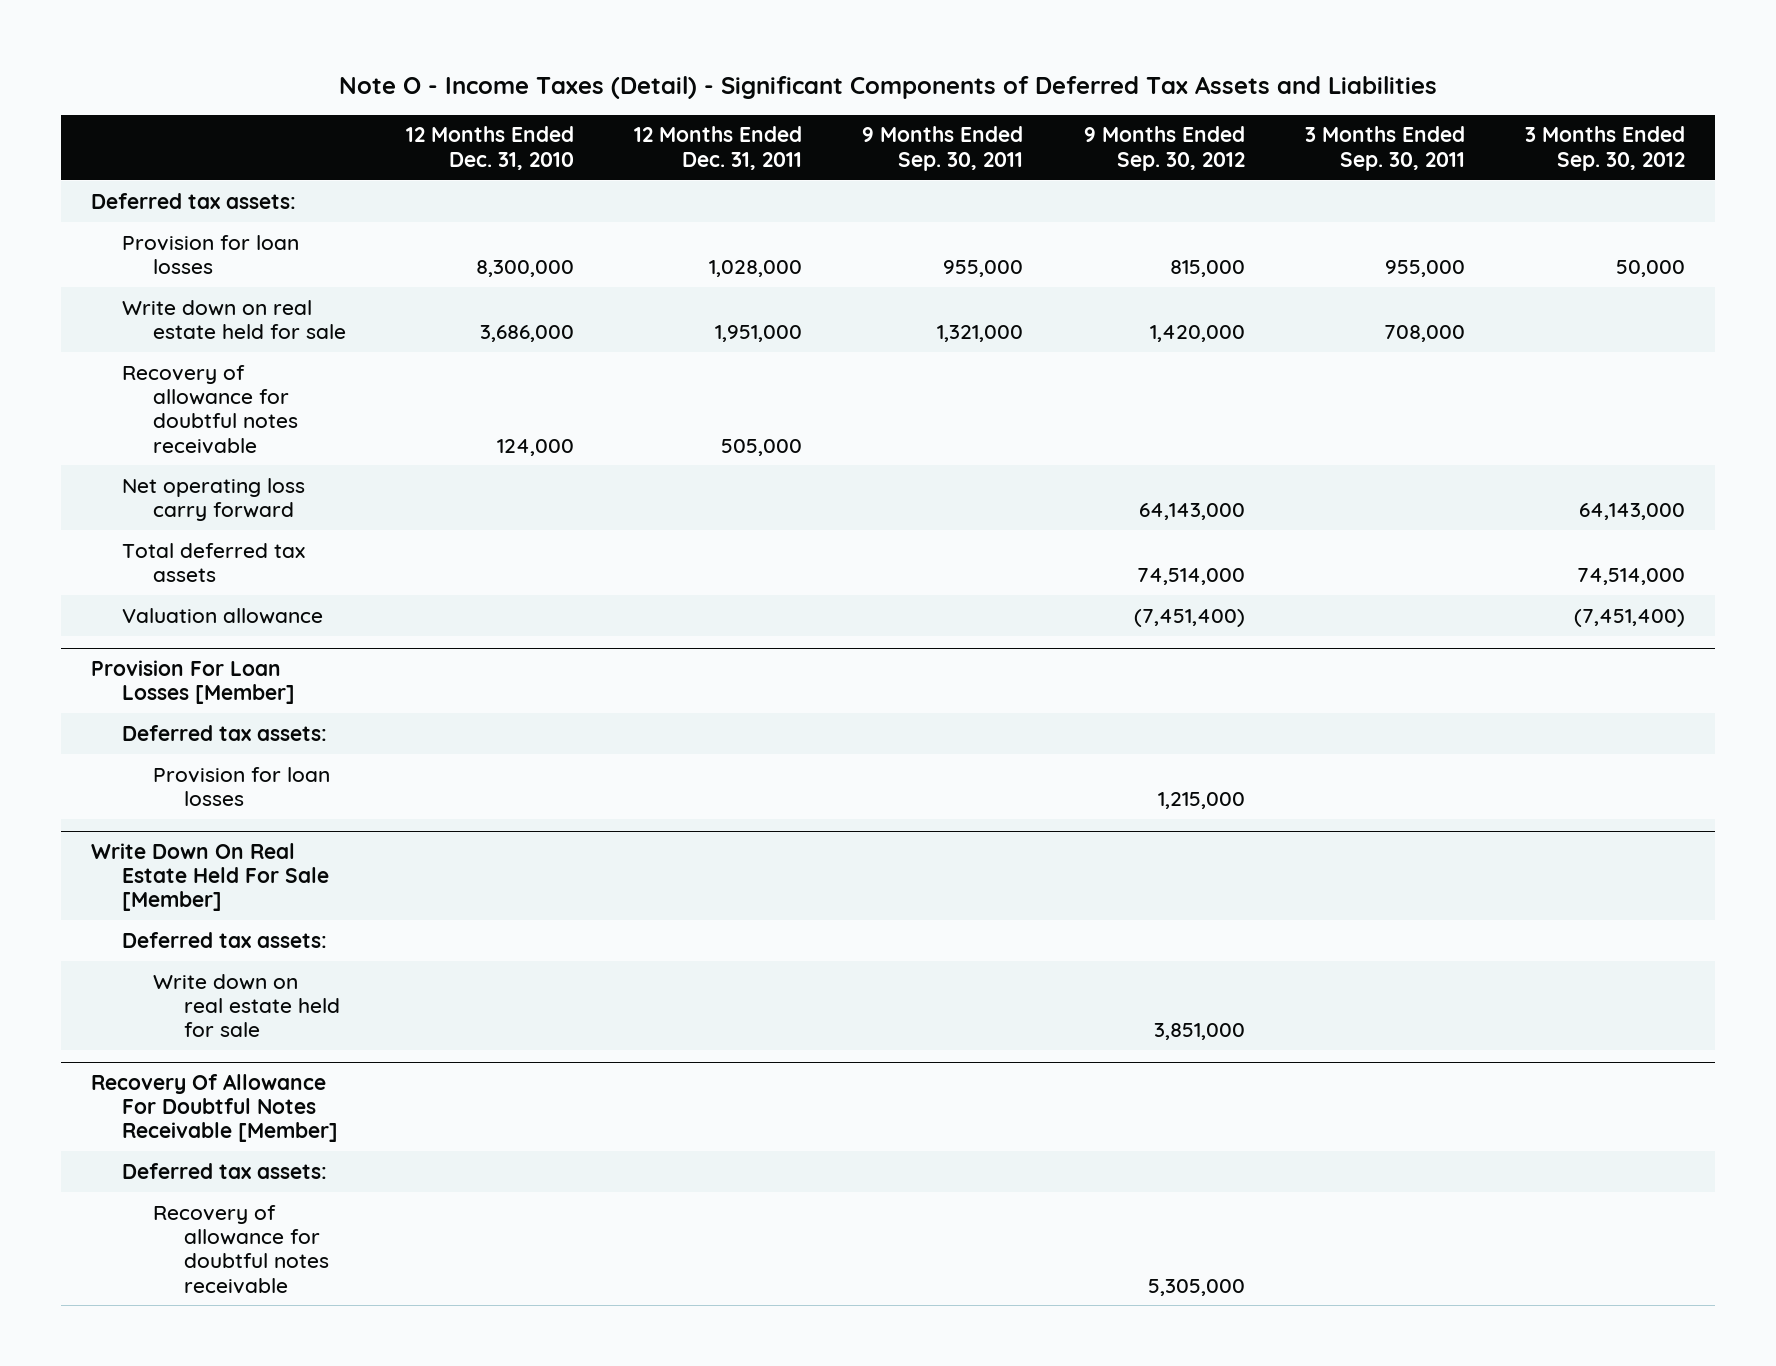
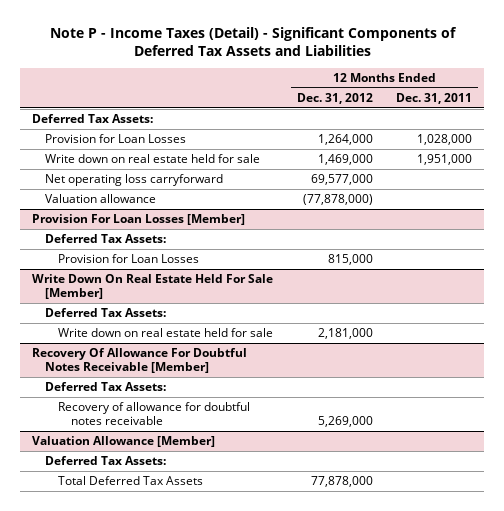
[339,75,1438,99] Note O - Income Taxes (Detail) - Significant Components of Deferred Tax Assets and Liabilities -> [50,27,458,57] Note P - Income Taxes (Detail) - Significant Components of Deferred Tax Assets and Liabilities
[406,126,575,170] 12 Months Ended Dec. 31, 2010 -> none
[862,126,1024,171] 9 Months Ended Sep. 30, 2011 -> none
[1083,126,1245,171] 9 Months Ended Sep. 30, 2012 -> none
[1304,126,1465,171] 3 Months Ended Sep. 30, 2011 -> none
[1524,126,1685,171] 3 Months Ended Sep. 30, 2012 -> none
none -> [296,92,373,104] Dec. 31, 2012
[91,192,297,209] Deferred tax assets: -> [31,114,153,124] Deferred Tax Assets:
[122,234,300,275] Provision for loan losses -> [44,134,186,144] Provision for Loan Losses
[122,364,298,454] Recovery of allowance for doubtful notes receivable -> none
[122,542,306,583] Total deferred tax assets -> none
[122,477,306,522] Net operating loss carry forward -> [44,174,223,187] Net operating loss carryforward
[122,724,328,741] Deferred tax assets: -> [44,234,166,244] Deferred Tax Assets:
[152,766,330,807] Provision for loan losses -> [58,254,200,264] Provision for Loan Losses
[122,931,328,948] Deferred tax assets: -> [44,308,166,318] Deferred Tax Assets:
[122,1162,328,1179] Deferred tax assets: -> [44,382,166,392] Deferred Tax Assets:
none -> [31,436,215,448] Valuation Allowance [Member]
none -> [44,456,166,466] Deferred Tax Assets:
none -> [58,476,204,486] Total Deferred Tax Assets

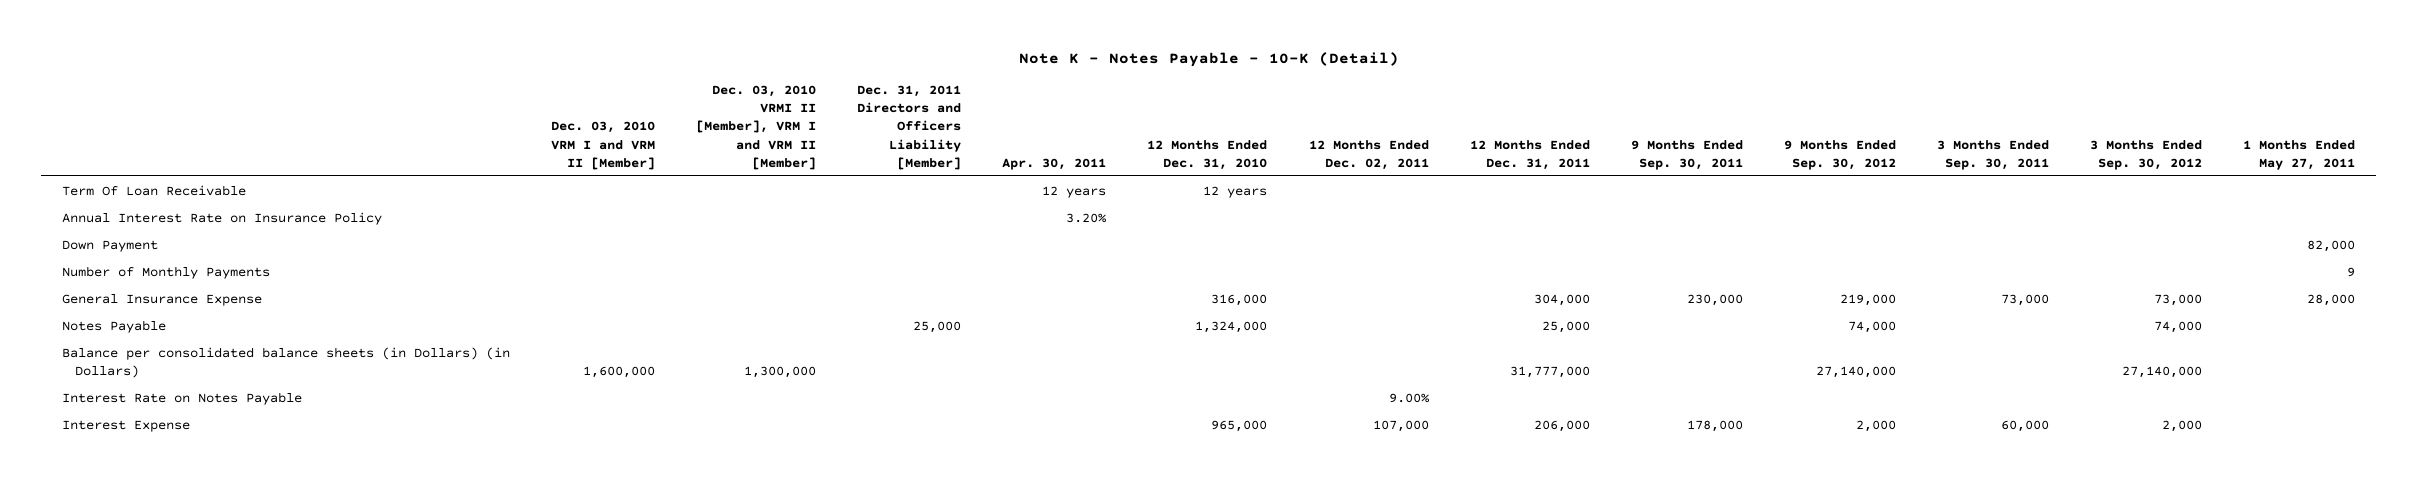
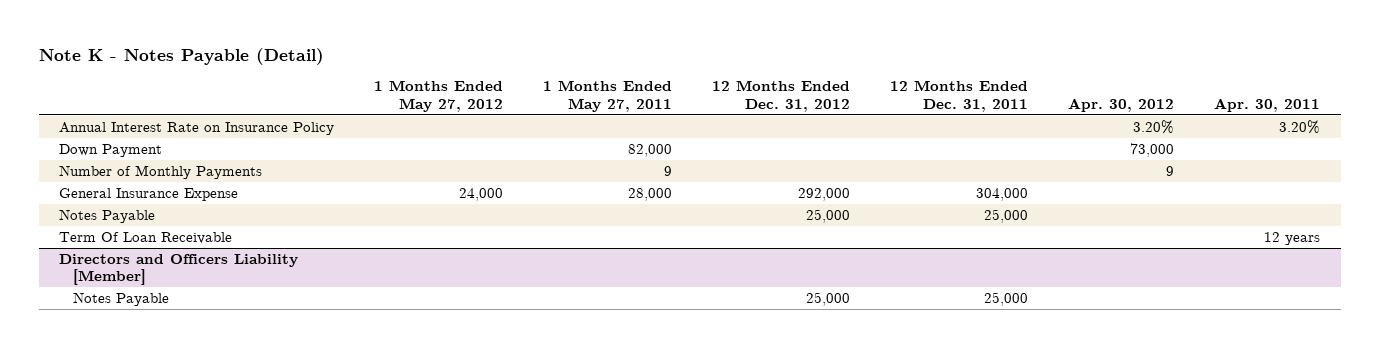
[1018,51,1399,67] Note K - Notes Payable - 10-K (Detail) -> [38,48,324,66] Note K - Notes Payable (Detail)
[550,121,655,170] Dec. 03, 2010 VRM I and VRM II [Member] -> none
[695,85,816,170] Dec. 03, 2010 VRMI II [Member], VRM I and VRM II [Member] -> none
[857,85,962,170] Dec. 31, 2011 Directors and Officers Liability [Member] -> none
[1147,139,1268,170] 12 Months Ended Dec. 31, 2010 -> none
[1308,139,1429,170] 12 Months Ended Dec. 02, 2011 -> none
[1630,139,1743,170] 9 Months Ended Sep. 30, 2011 -> none
[1784,139,1897,170] 9 Months Ended Sep. 30, 2012 -> none
[1937,139,2050,170] 3 Months Ended Sep. 30, 2011 -> none
[2090,139,2203,170] 3 Months Ended Sep. 30, 2012 -> none
none -> [373,80,503,112] 1 Months Ended May 27, 2012
none -> [712,80,851,112] 12 Months Ended Dec. 31, 2012
none -> [1068,97,1175,112] Apr. 30, 2012
[61,346,510,378] Balance per consolidated balance sheets (in Dollars) (in Dollars) -> none
[61,391,302,405] Interest Rate on Notes Payable -> none
[61,419,190,432] Interest Expense -> none
[61,184,246,196] Term Of Loan Receivable -> [58,231,232,244] Term Of Loan Receivable
none -> [58,253,298,286] Directors and Officers Liability [Member]
none -> [73,291,170,306] Notes Payable

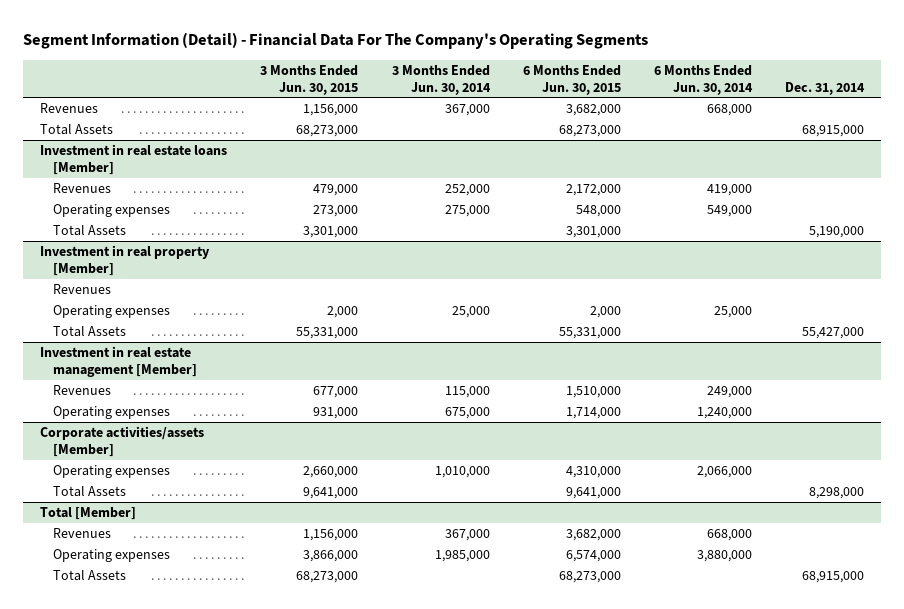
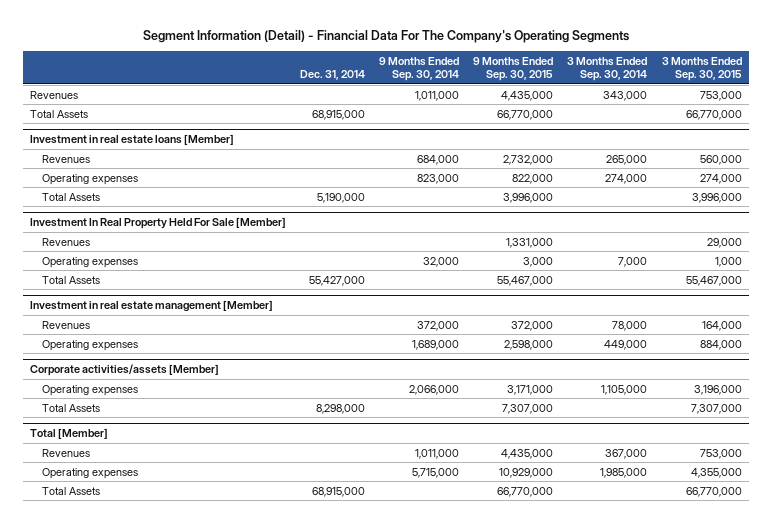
[260,64,359,95] 3 Months Ended Jun. 30, 2015 -> none
[391,64,491,95] 3 Months Ended Jun. 30, 2014 -> none
[522,64,621,95] 6 Months Ended Jun. 30, 2015 -> none
[654,64,754,95] 6 Months Ended Jun. 30, 2014 -> none
none -> [379,56,460,82] 9 Months Ended Sep. 30, 2014
none -> [473,56,554,82] 9 Months Ended Sep. 30, 2015
none -> [567,56,648,82] 3 Months Ended Sep. 30, 2014
none -> [661,56,742,82] 3 Months Ended Sep. 30, 2015
[40,245,211,276] Investment in real property [Member] -> [29,217,286,230] Investment In Real Property Held For Sale [Member]

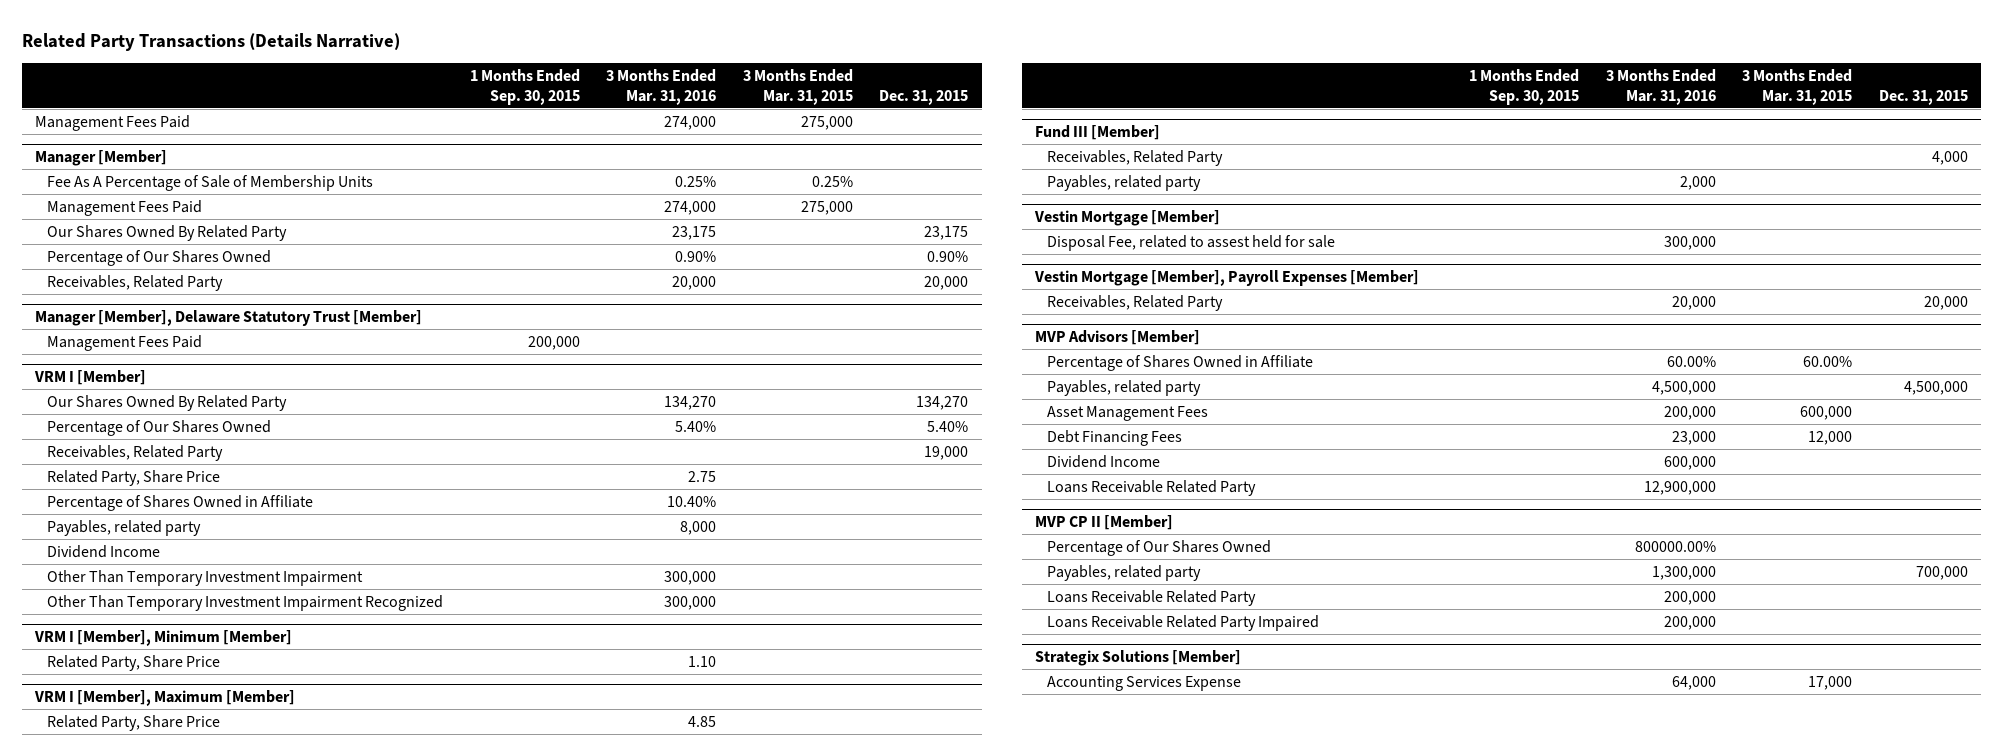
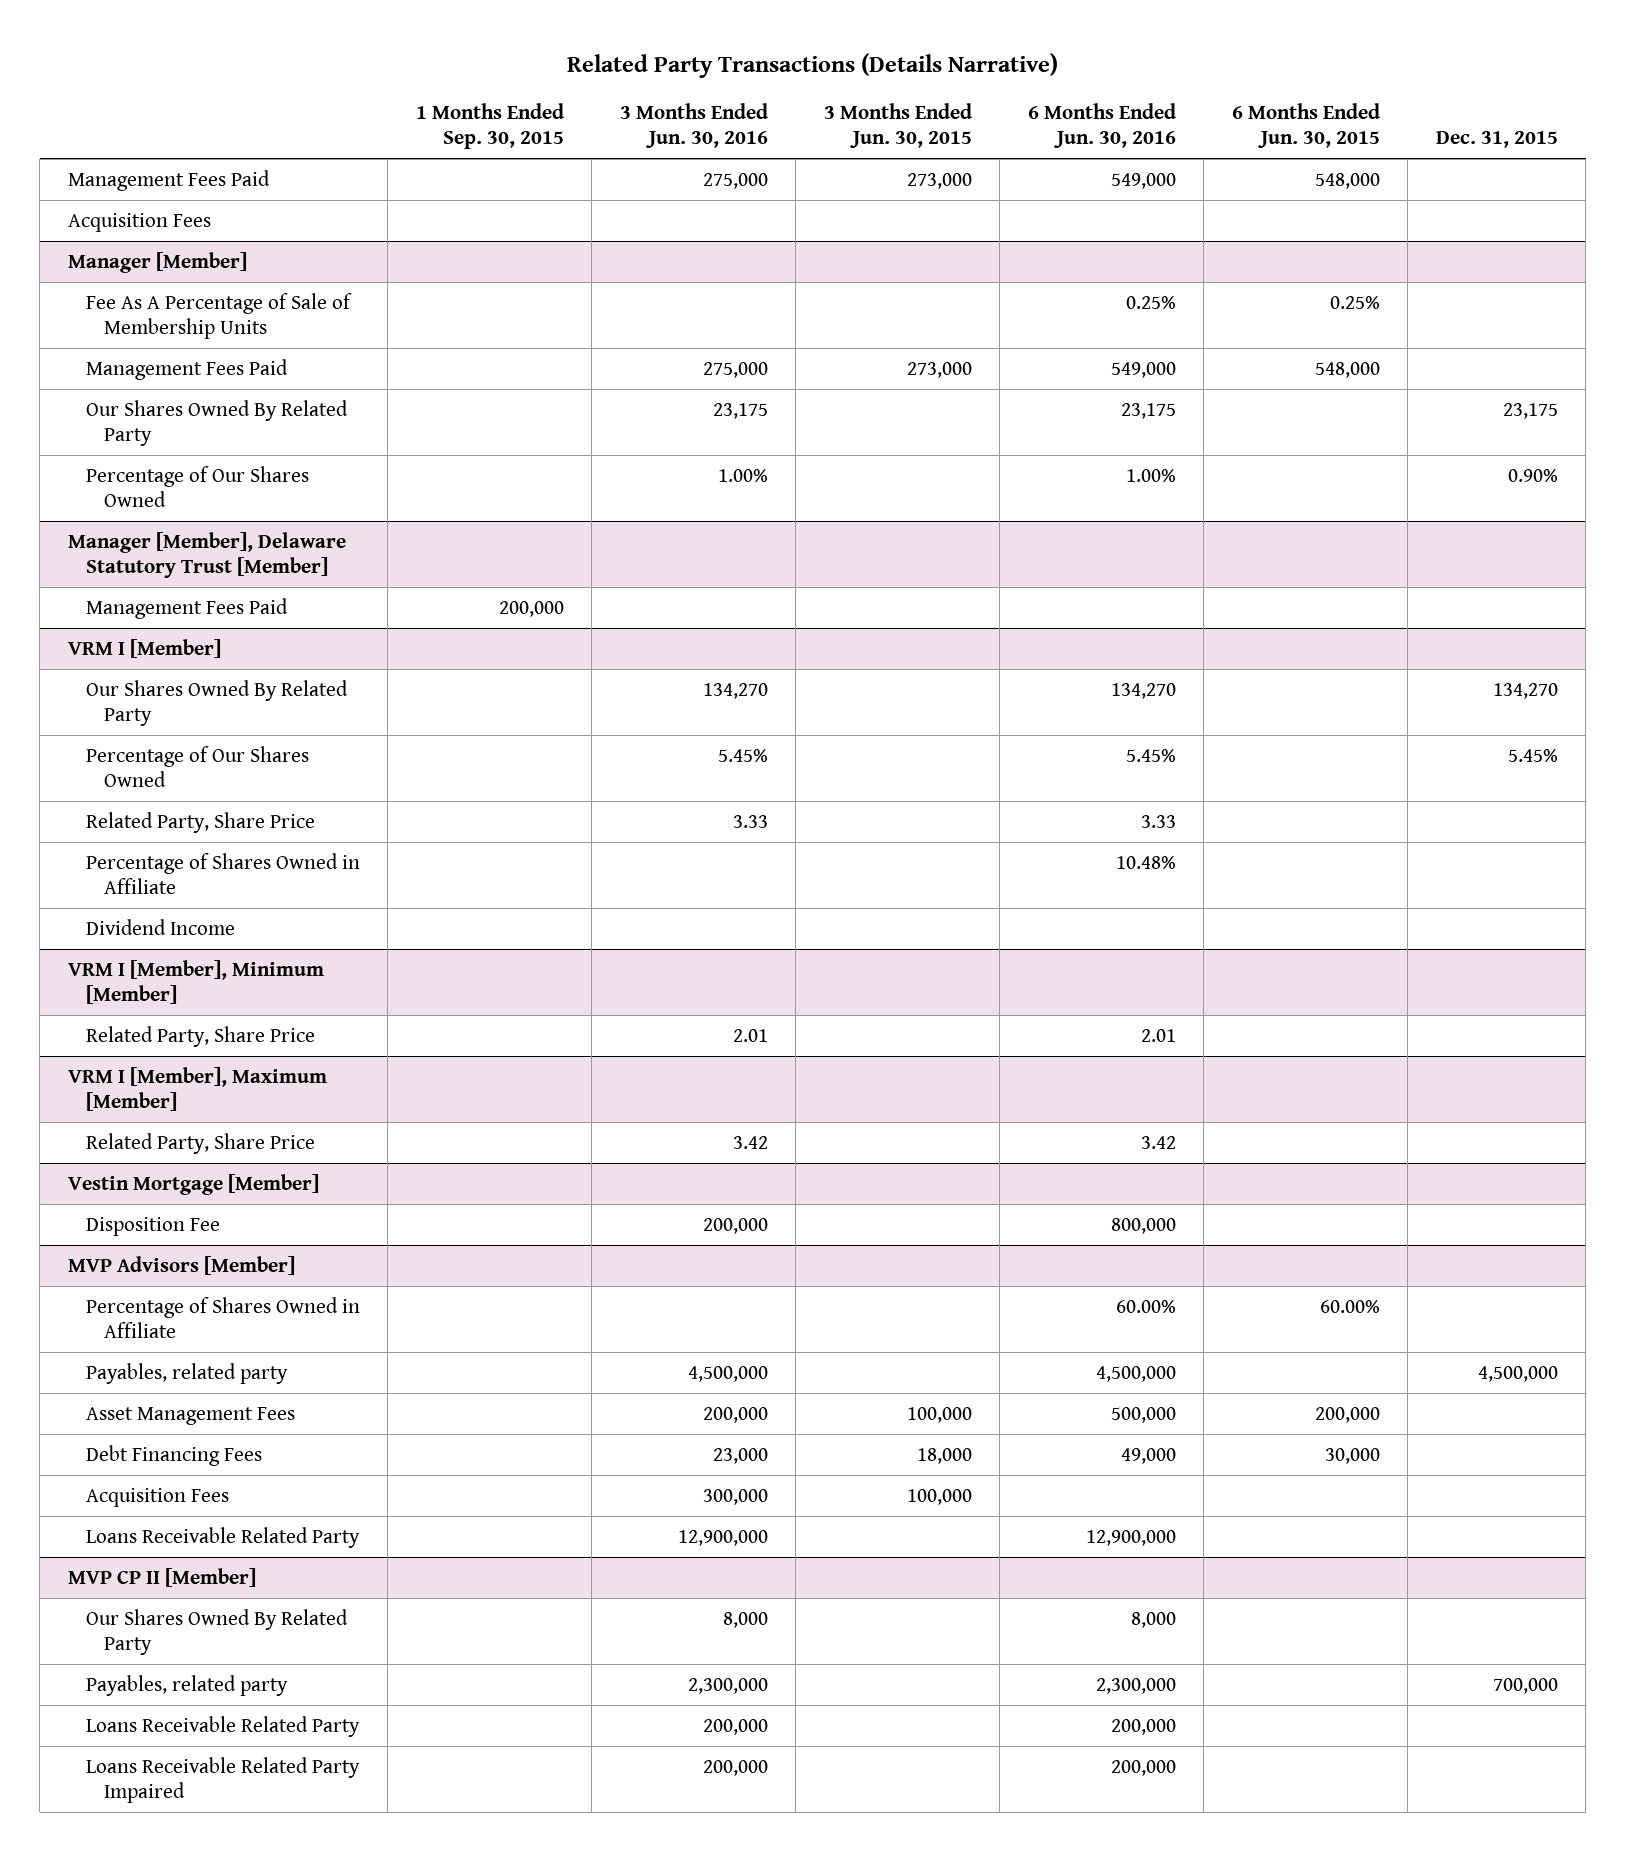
[606,68,717,105] 3 Months Ended Mar. 31, 2016 -> none
[742,68,853,105] 3 Months Ended Mar. 31, 2015 -> none
none -> [619,102,768,149] 3 Months Ended Jun. 30, 2016
none -> [823,102,972,149] 3 Months Ended Jun. 30, 2015
none -> [1027,102,1176,149] 6 Months Ended Jun. 30, 2016
none -> [1231,102,1380,149] 6 Months Ended Jun. 30, 2015
none -> [67,212,211,232] Acquisition Fees
[46,274,223,291] Receivables, Related Party -> none
[46,444,223,461] Receivables, Related Party -> none
[927,420,969,432] 5.40% -> [1507,748,1558,762] 5.45%
[46,519,201,536] Payables, related party -> none
[46,569,363,586] Other Than Temporary Investment Impairment -> none
[46,594,443,611] Other Than Temporary Investment Impairment Recognized -> none
[1035,124,1161,140] Fund III [Member] -> none
[1046,149,1223,166] Receivables, Related Party -> none
[1046,174,1201,191] Payables, related party -> none
[1046,234,1335,251] Disposal Fee, related to assest held for sale -> none
[1034,269,1420,286] Vestin Mortgage [Member], Payroll Expenses [Member] -> none
[1046,294,1223,311] Receivables, Related Party -> none
none -> [86,1216,221,1236] Disposition Fee
[1046,454,1160,468] Dividend Income -> none
none -> [86,1487,230,1507] Acquisition Fees
[1046,539,1271,556] Percentage of Our Shares Owned -> none
none -> [86,1608,349,1656] Our Shares Owned By Related Party
[1035,649,1242,666] Strategix Solutions [Member] -> none
[1046,675,1241,691] Accounting Services Expense -> none

